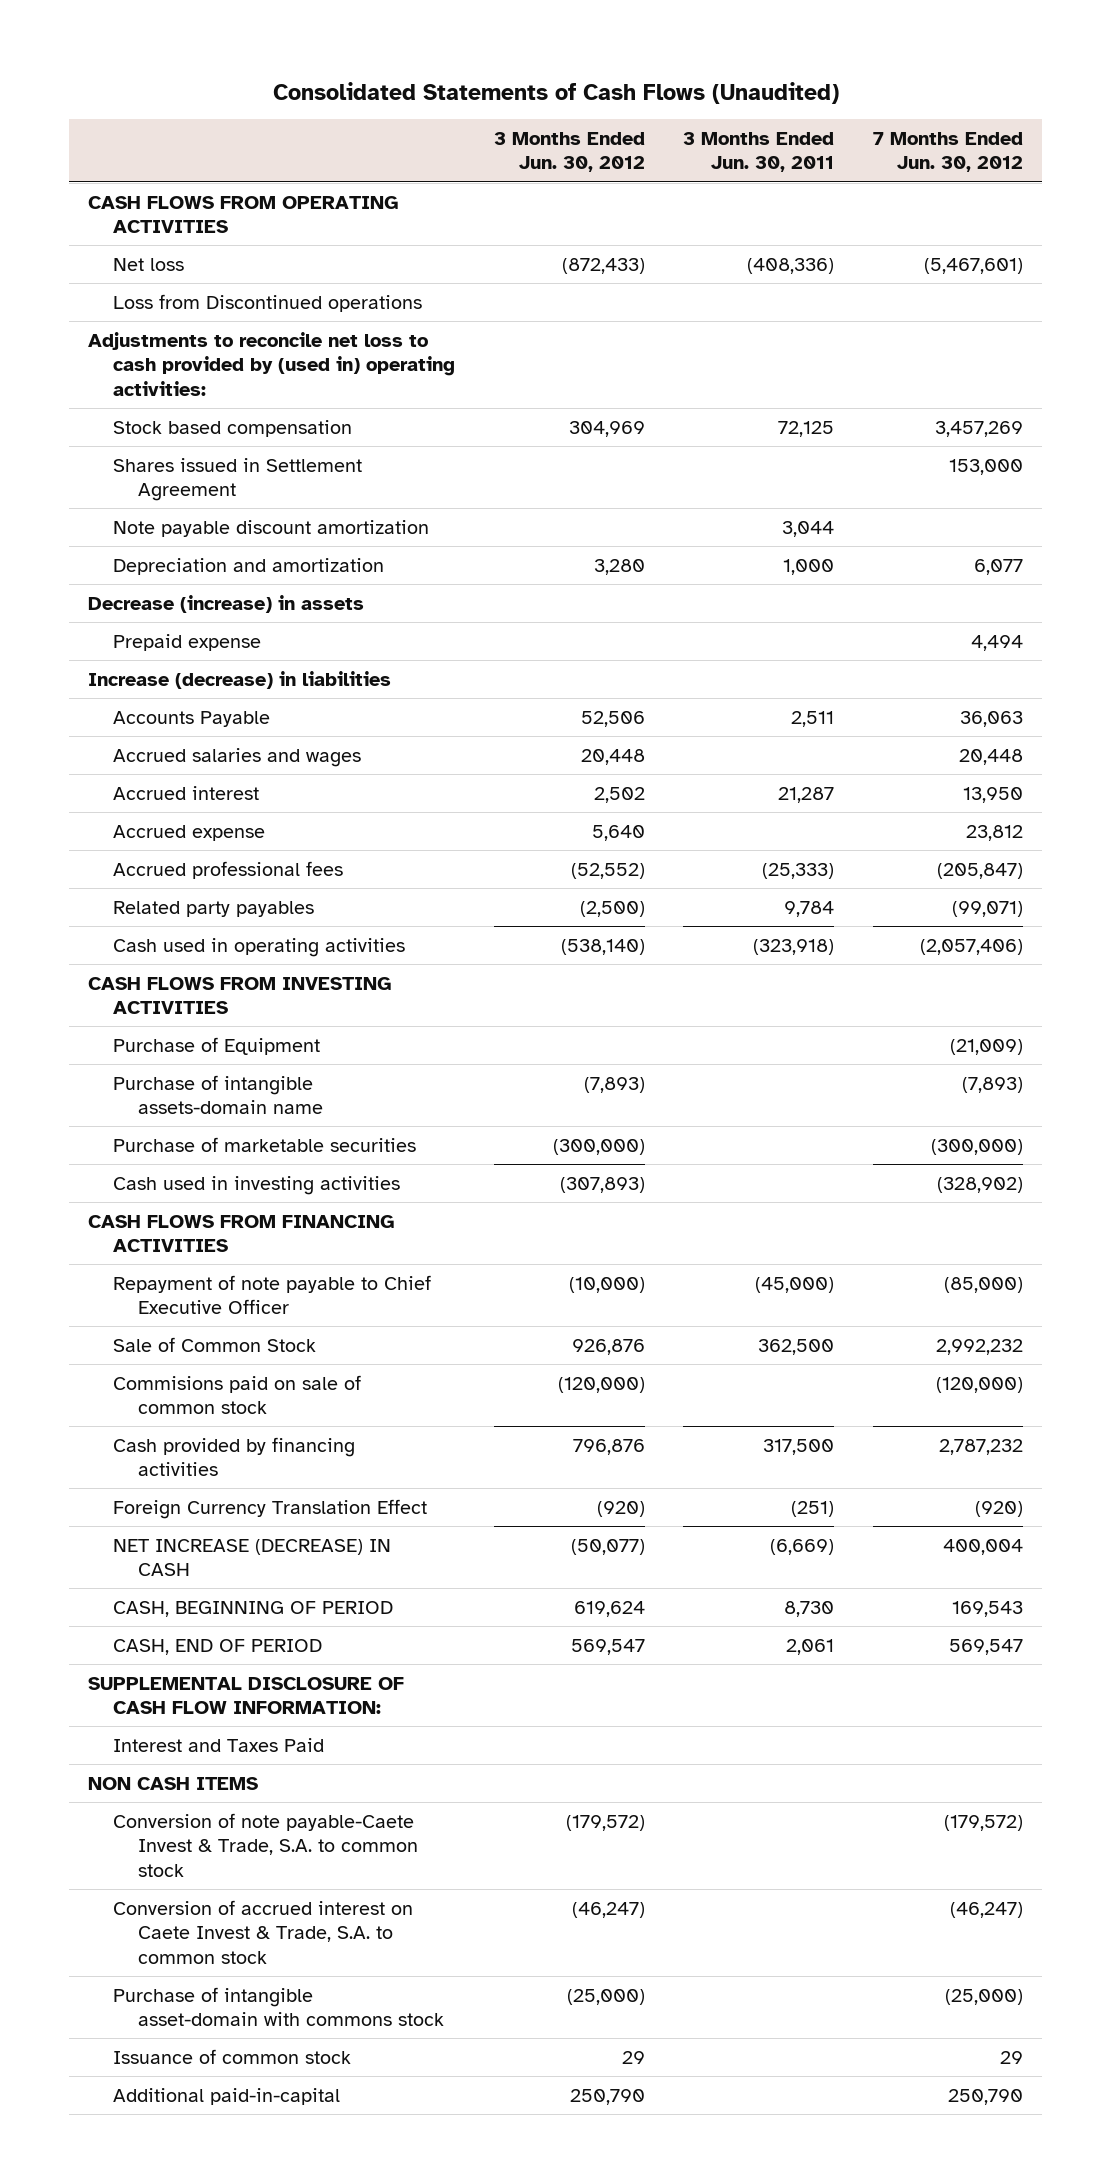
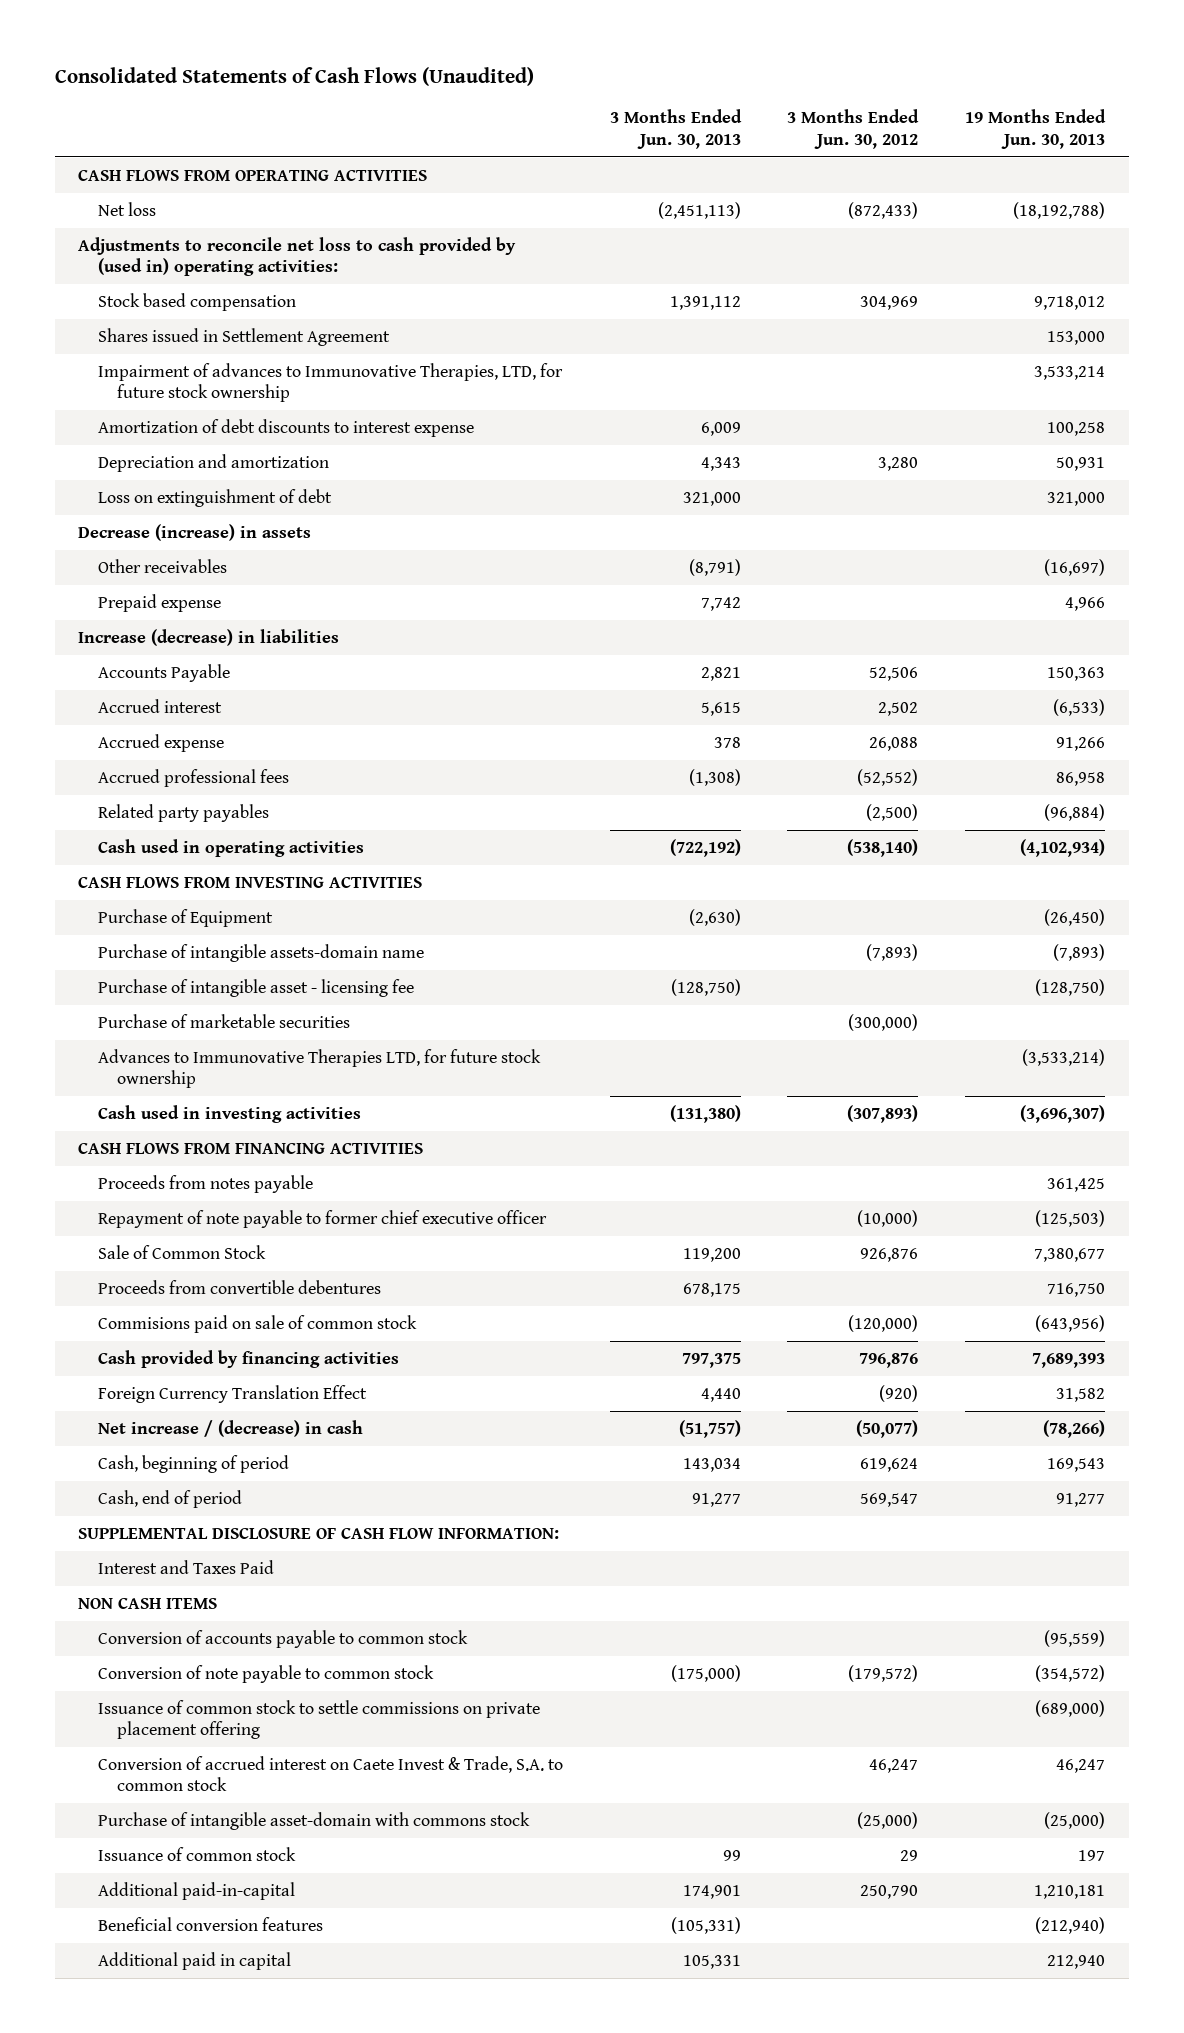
[683,131,835,173] 3 Months Ended Jun. 30, 2011 -> none
[873,131,1024,173] 7 Months Ended Jun. 30, 2012 -> none
none -> [609,109,742,149] 3 Months Ended Jun. 30, 2013
none -> [965,109,1107,149] 19 Months Ended Jun. 30, 2013
[113,293,423,312] Loss from Discontinued operations -> none
[113,519,430,537] Note payable discount amortization -> none
none -> [97,362,563,403] Impairment of advances to Immunovative Therapies, LTD, for future stock ownership
none -> [97,418,474,437] Amortization of debt discounts to interest expense
none -> [97,488,332,507] Loss on extinguishment of debt
none -> [97,558,227,573] Other receivables
[113,747,362,767] Accrued salaries and wages -> none
[591,824,645,841] 5,640 -> [869,736,919,751] 26,088
none -> [97,978,414,997] Purchase of intangible asset - licensing fee
none -> [97,1048,541,1089] Advances to Immunovative Therapies LTD, for future stock ownership
none -> [97,1174,313,1193] Proceeds from notes payable
[113,1274,432,1315] Repayment of note payable to Chief Executive Officer -> [97,1209,547,1228] Repayment of note payable to former chief executive officer
none -> [97,1279,381,1294] Proceeds from convertible debentures
[113,1538,392,1577] NET INCREASE (DECREASE) IN CASH -> [97,1419,363,1437] Net increase / (decrease) in cash
[113,1600,394,1617] CASH, BEGINNING OF PERIOD -> [97,1454,289,1473] Cash, beginning of period
[113,1638,323,1655] CASH, END OF PERIOD -> [97,1489,242,1508] Cash, end of period
none -> [97,1629,468,1648] Conversion of accounts payable to common stock
[113,1812,419,1877] Conversion of note payable-Caete Invest & Trade, S.A. to common stock -> [97,1664,434,1683] Conversion of note payable to common stock
none -> [97,1699,540,1740] Issuance of common stock to settle commissions on private placement offering
[571,1901,645,1918] (46,247) -> [869,1758,919,1773] 46,247
none -> [97,1916,323,1931] Beneficial conversion features
none -> [97,1951,291,1970] Additional paid in capital

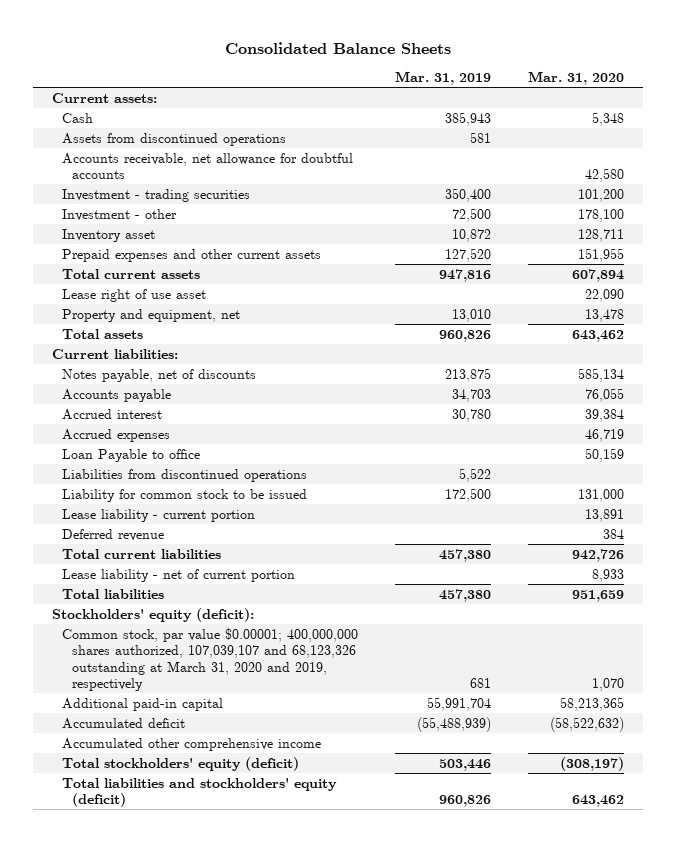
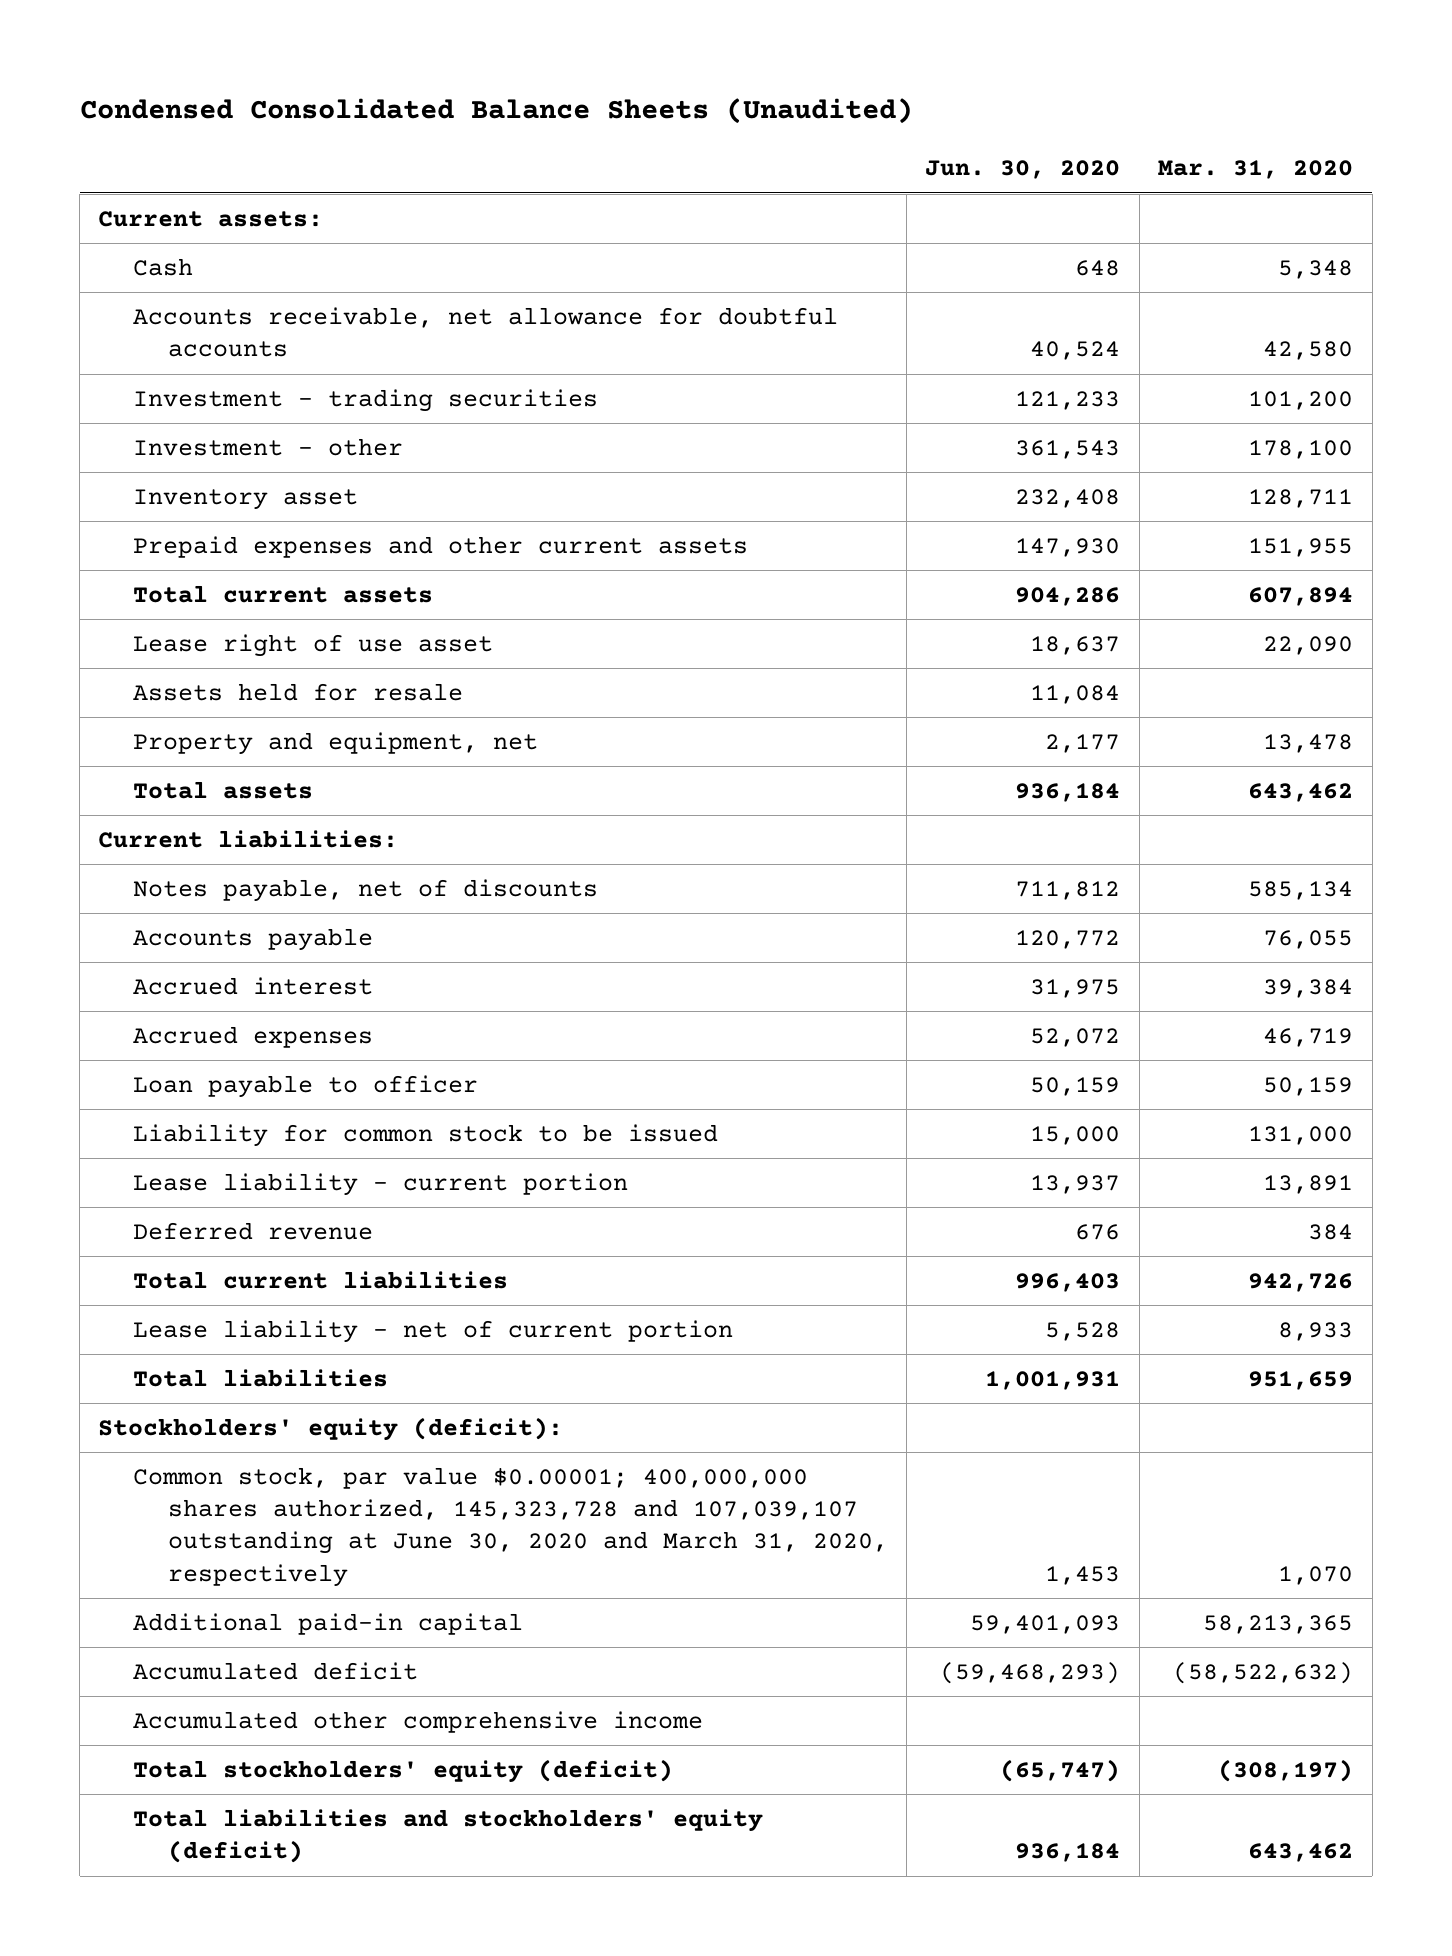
[224,41,451,54] Consolidated Balance Sheets -> [79,98,913,125] Condensed Consolidated Balance Sheets (Unaudited)
[395,70,492,85] Mar. 31, 2019 -> none
none -> [925,160,1121,180] Jun. 30, 2020
[61,132,286,146] Assets from discontinued operations -> none
none -> [133,683,464,702] Assets held for resale
[61,468,307,482] Liabilities from discontinued operations -> none
[61,448,200,462] Loan Payable to office -> [133,1075,479,1099] Loan payable to officer
[61,627,358,691] Common stock, par value $0.00001; 400,000,000 shares authorized, 107,039,107 and 68,123,326 outstanding at March 31, 2020 and 2019, respectively -> [133,1467,888,1587] Common stock, par value $0.00001; 400,000,000 shares authorized, 145,323,728 and 107,039,107 outstanding at June 30, 2020 and March 31, 2020, respectively

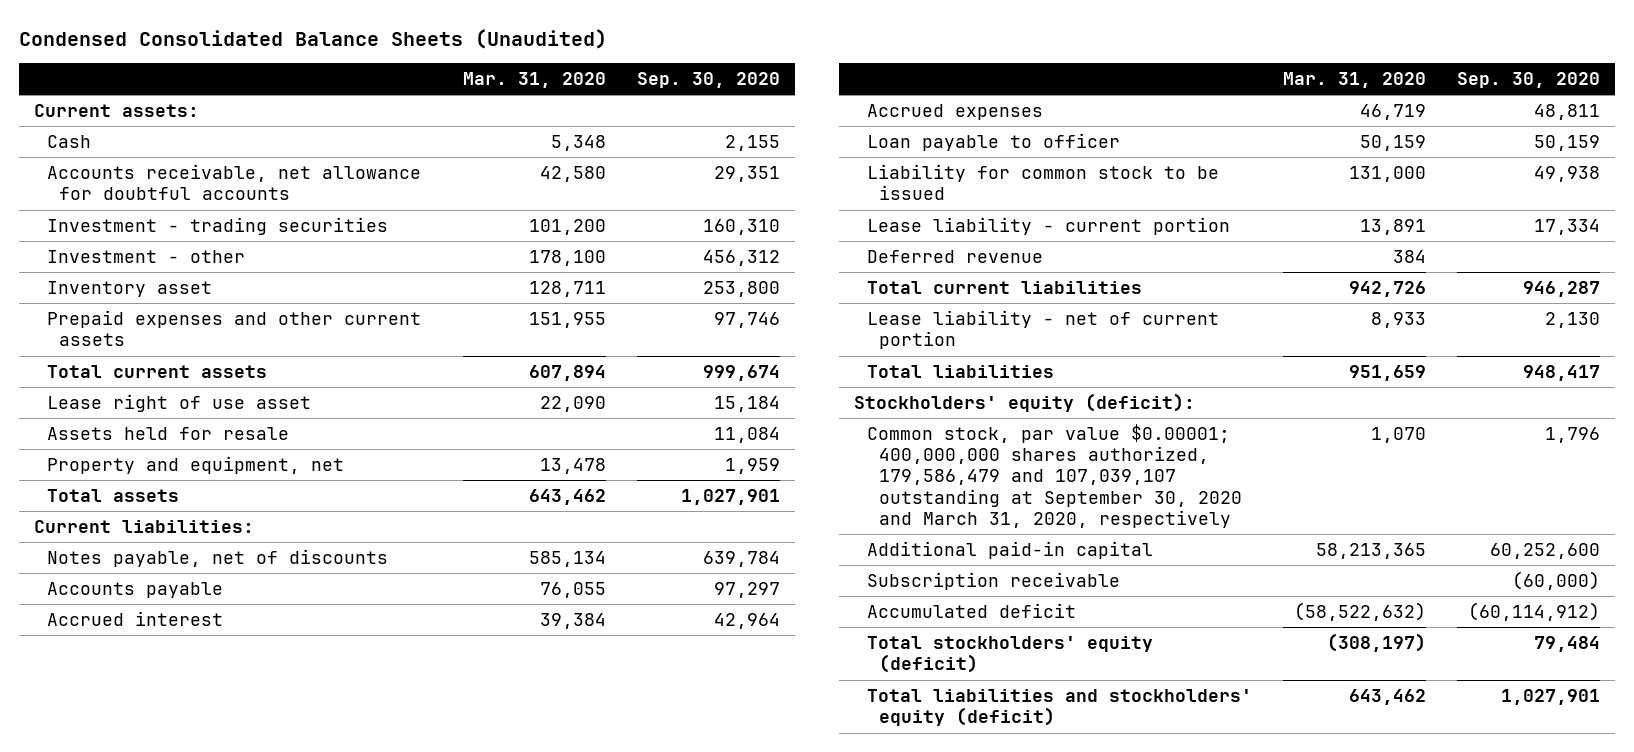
[925,160,1121,180] Jun. 30, 2020 -> none
none -> [636,71,780,88] Sep. 30, 2020
[133,1467,888,1587] Common stock, par value $0.00001; 400,000,000 shares authorized, 145,323,728 and 107,039,107 outstanding at June 30, 2020 and March 31, 2020, respectively -> [866,423,1243,528] Common stock, par value $0.00001; 400,000,000 shares authorized, 179,586,479 and 107,039,107 outstanding at September 30, 2020 and March 31, 2020, respectively
none -> [866,571,1120,590] Subscription receivable
[133,1711,704,1734] Accumulated other comprehensive income -> none

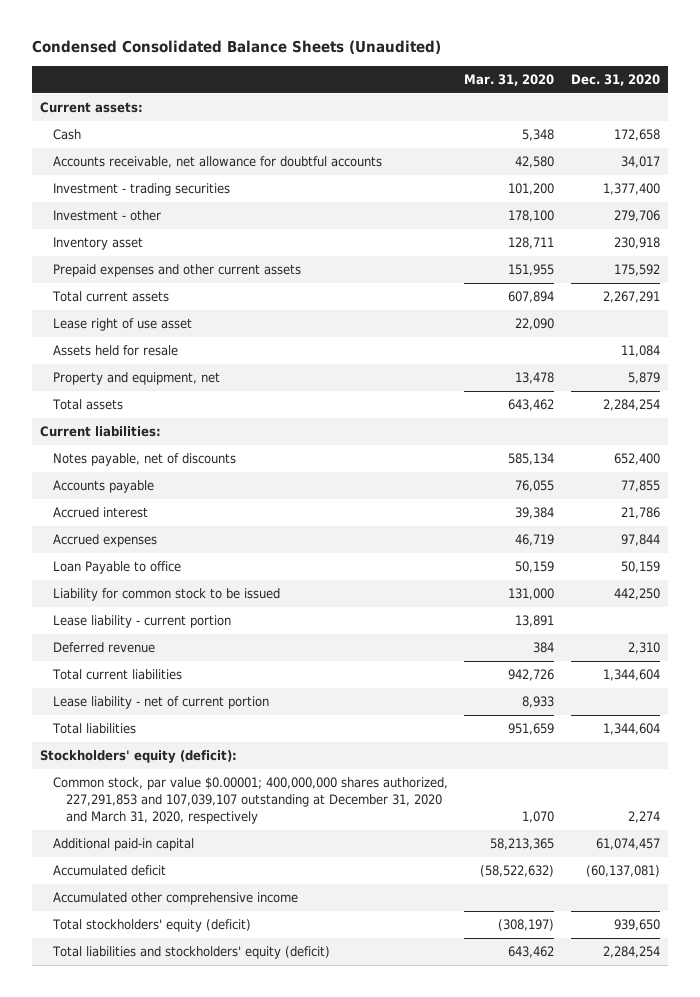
[636,71,780,88] Sep. 30, 2020 -> none
none -> [570,74,660,87] Dec. 31, 2020
[866,132,1120,151] Loan payable to officer -> [52,561,181,575] Loan Payable to office
[866,423,1243,528] Common stock, par value $0.00001; 400,000,000 shares authorized, 179,586,479 and 107,039,107 outstanding at September 30, 2020 and March 31, 2020, respectively -> [52,777,448,825] Common stock, par value $0.00001; 400,000,000 shares authorized, 227,291,853 and 107,039,107 outstanding at December 31, 2020 and March 31, 2020, respectively
[866,571,1120,590] Subscription receivable -> none
none -> [52,892,298,906] Accumulated other comprehensive income

